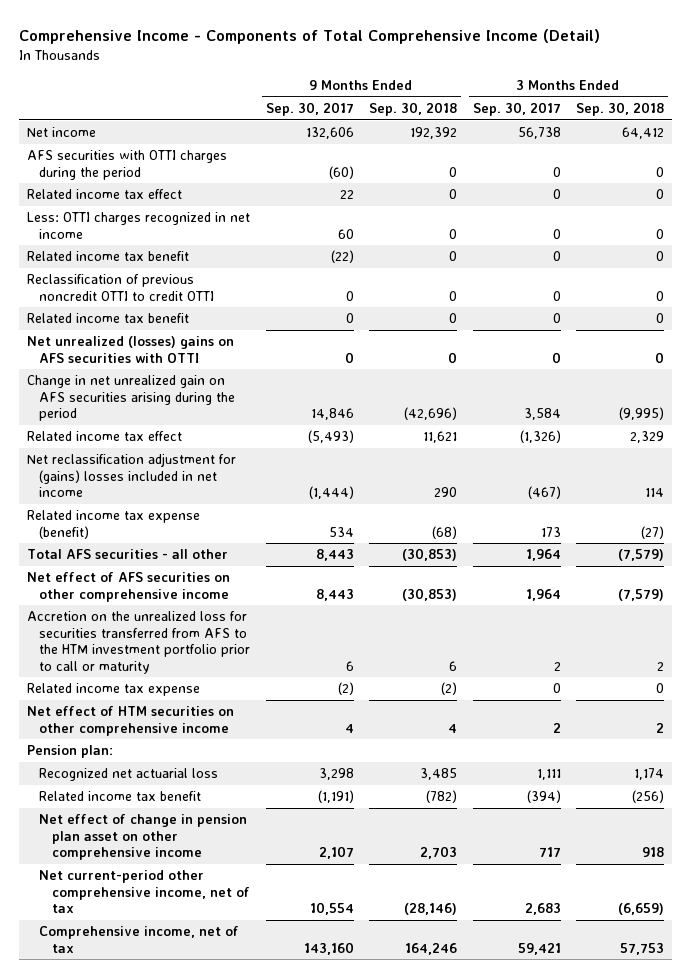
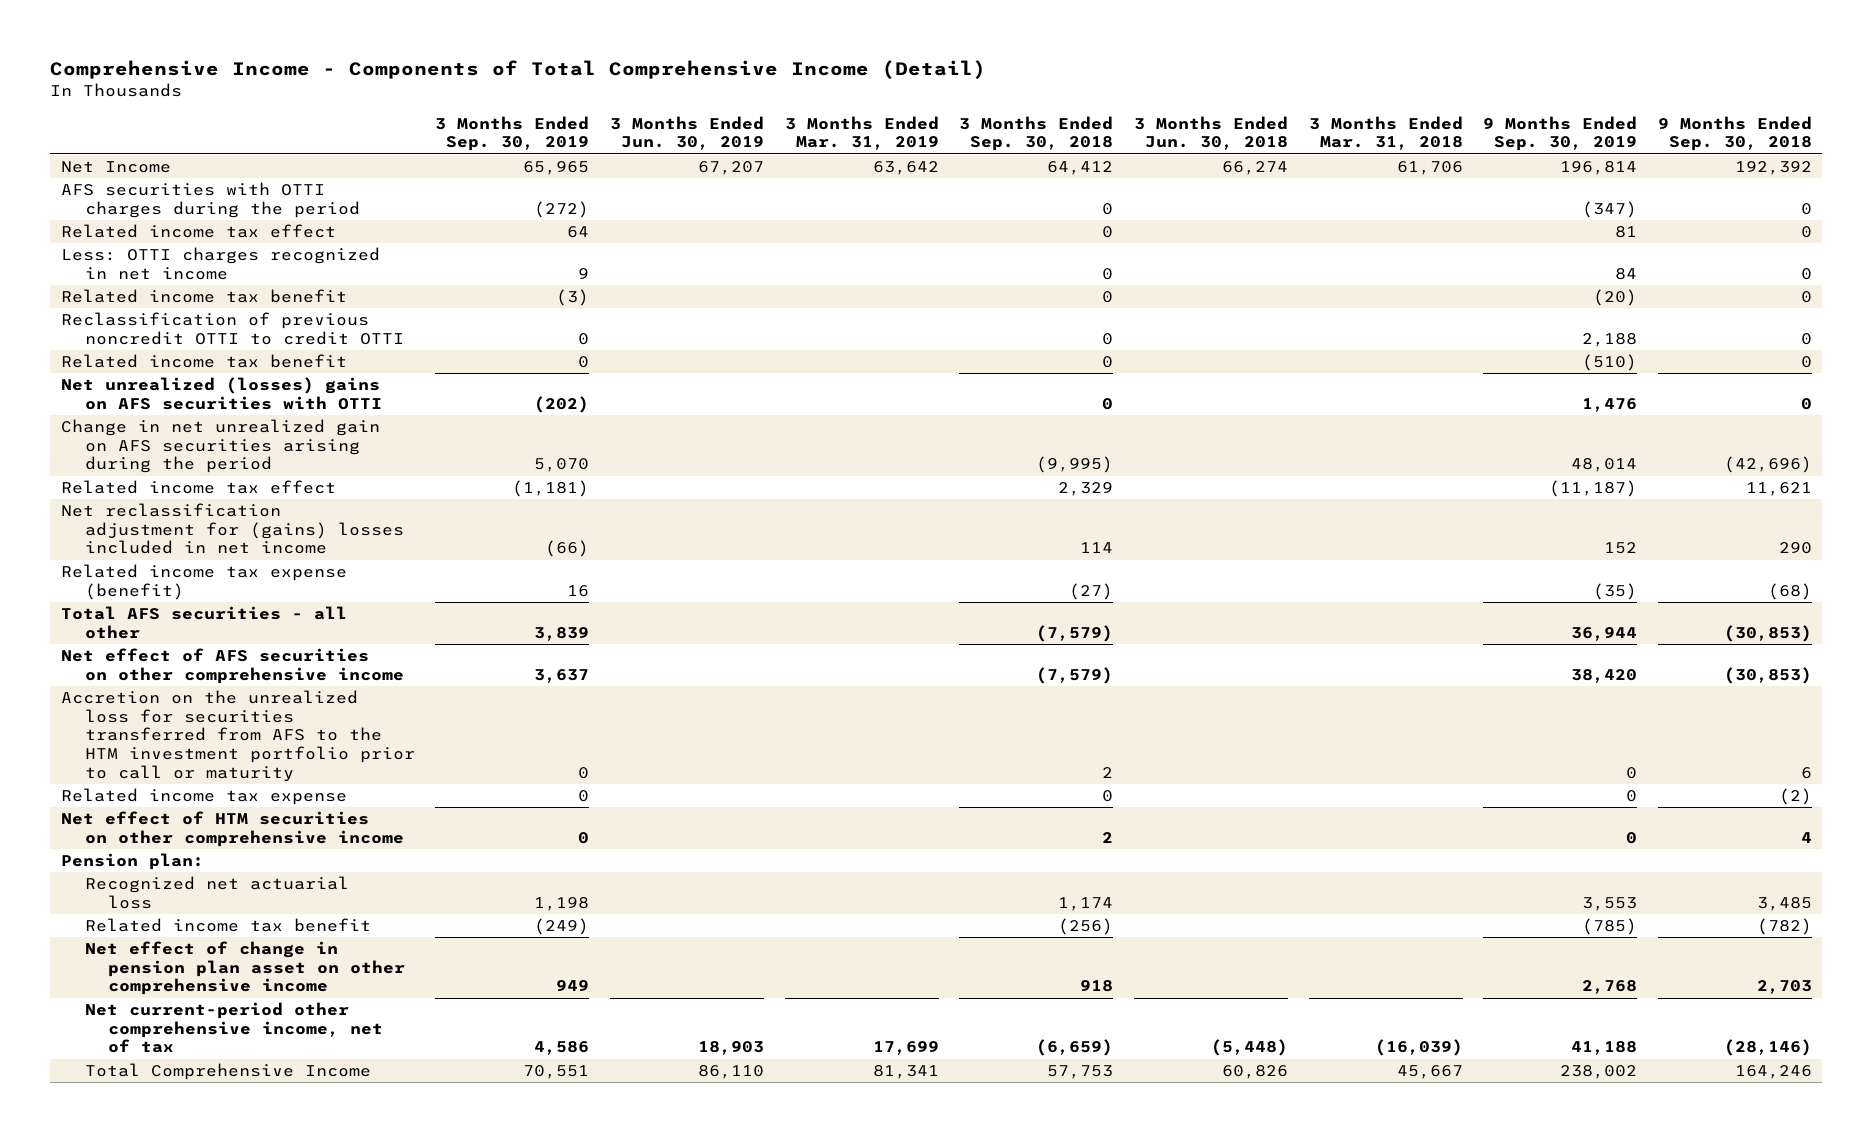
[265,102,354,117] Sep. 30, 2017 -> none
[472,102,561,117] Sep. 30, 2017 -> none
none -> [435,115,590,152] 3 Months Ended Sep. 30, 2019
none -> [609,115,764,151] 3 Months Ended Jun. 30, 2019
none -> [784,115,939,151] 3 Months Ended Mar. 31, 2019
none -> [1133,115,1288,151] 3 Months Ended Jun. 30, 2018
none -> [1308,115,1463,151] 3 Months Ended Mar. 31, 2018
none -> [1483,115,1638,152] 9 Months Ended Sep. 30, 2019
[26,127,96,138] Net income -> [60,161,171,174] Net Income
[39,926,240,953] Comprehensive income, net of tax -> [84,1063,371,1081] Total Comprehensive Income

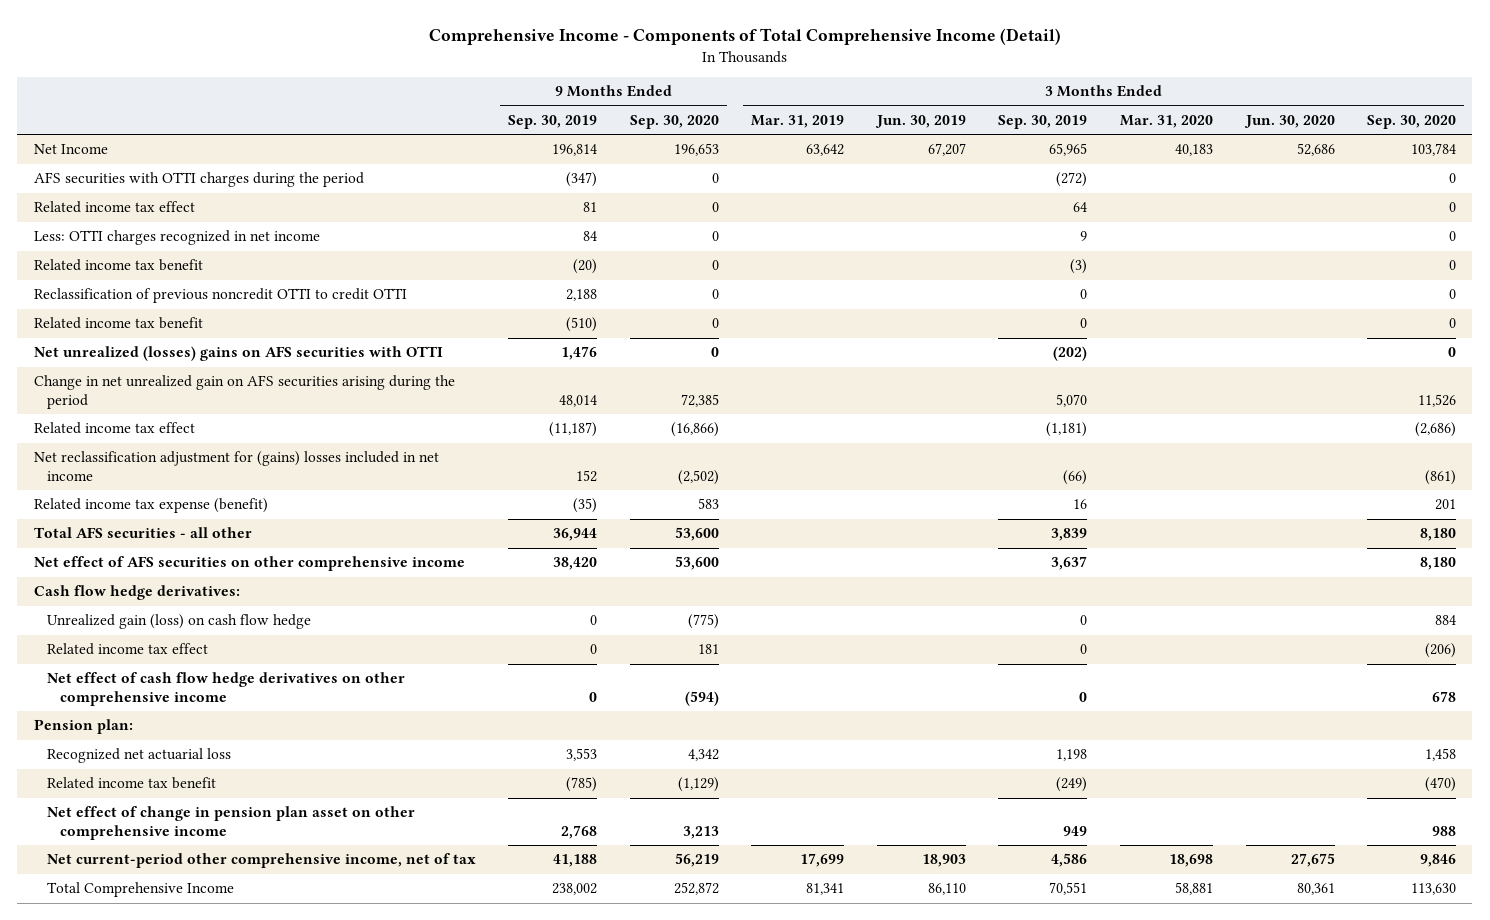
[959,115,1114,152] 3 Months Ended Sep. 30, 2018 -> none
[1133,115,1288,151] 3 Months Ended Jun. 30, 2018 -> none
[1308,115,1463,151] 3 Months Ended Mar. 31, 2018 -> none
[1657,115,1812,152] 9 Months Ended Sep. 30, 2018 -> none
none -> [629,114,719,129] Sep. 30, 2020
none -> [1120,114,1214,128] Mar. 31, 2020
none -> [1243,114,1335,128] Jun. 30, 2020
none -> [1367,114,1457,129] Sep. 30, 2020
[60,690,415,782] Accretion on the unrealized loss for securities transferred from AFS to the HTM investment portfolio prior to call or maturity -> none
none -> [33,585,240,601] Cash flow hedge derivatives:
none -> [46,614,311,630] Unrealized gain (loss) on cash flow hedge
[60,788,347,806] Related income tax expense -> [46,643,208,656] Related income tax effect
[60,811,404,847] Net effect of HTM securities on other comprehensive income -> [46,672,405,706] Net effect of cash flow hedge derivatives on other comprehensive income

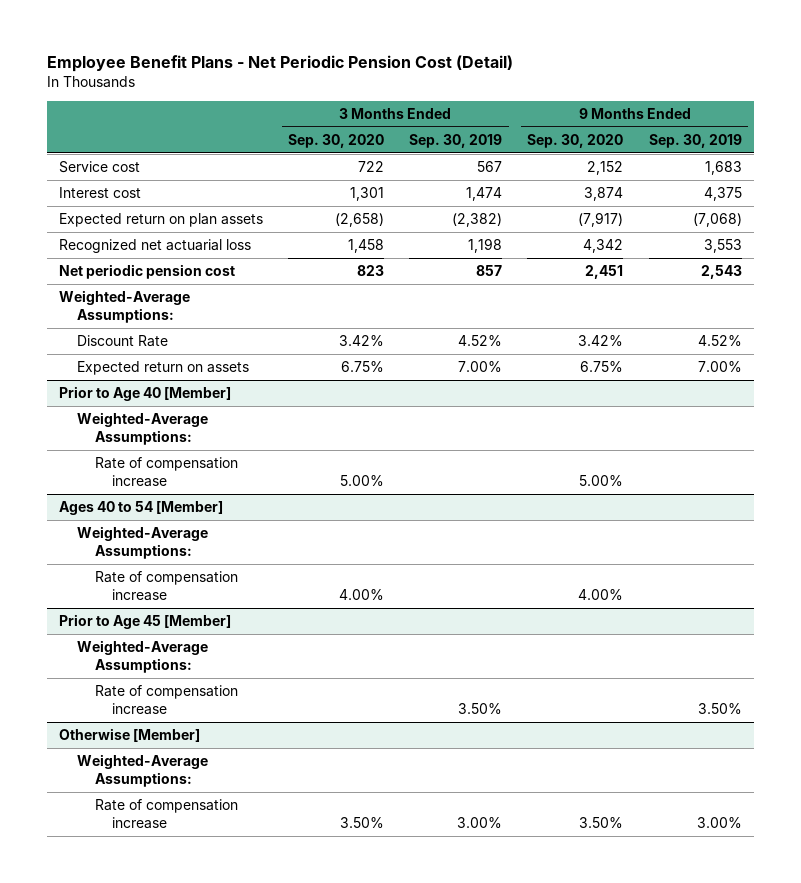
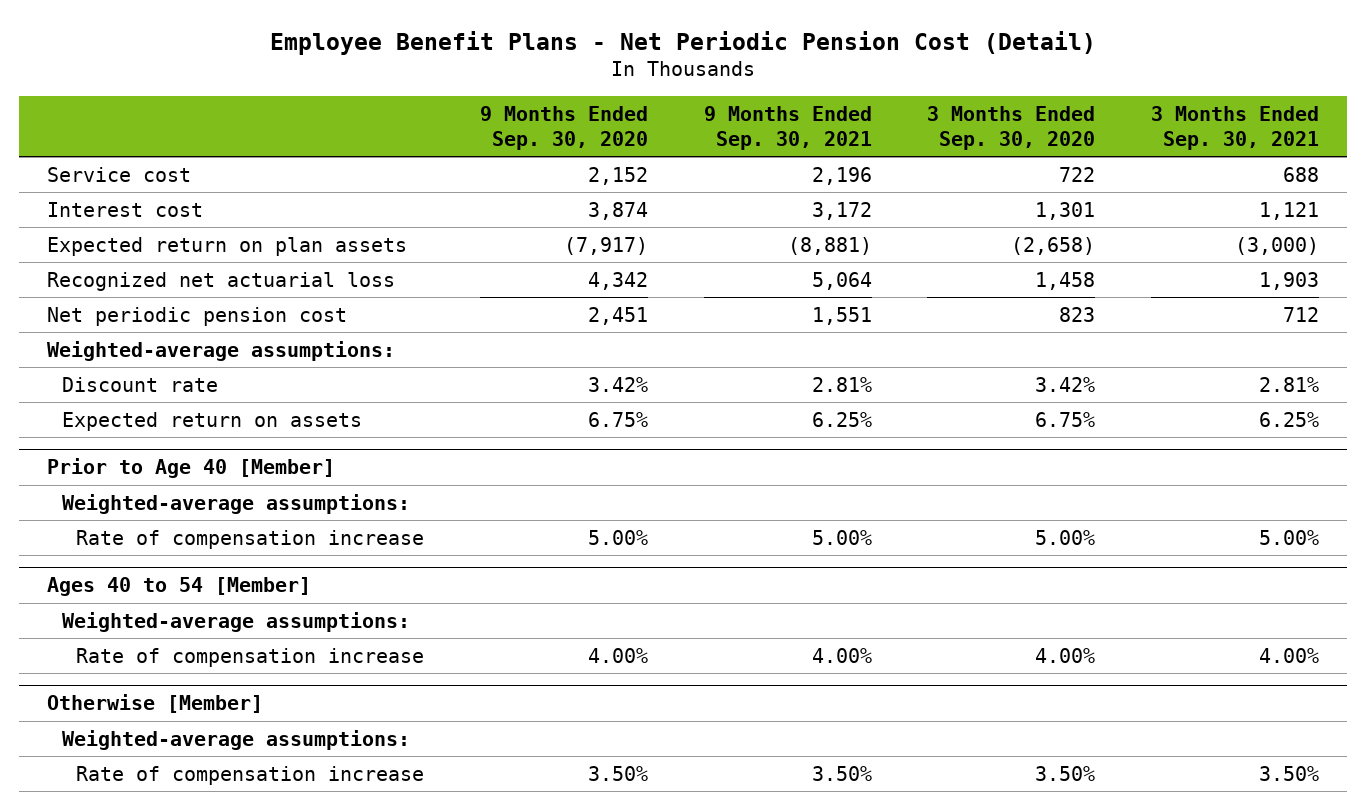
[409,133,503,148] Sep. 30, 2019 -> none
[648,133,742,148] Sep. 30, 2019 -> none
none -> [703,105,872,150] 9 Months Ended Sep. 30, 2021
none -> [1151,105,1320,150] 3 Months Ended Sep. 30, 2021
[59,290,191,323] Weighted-Average Assumptions: -> [47,340,396,361] Weighted-average assumptions:
[76,335,168,348] Discount Rate -> [61,376,218,392] Discount rate
[76,412,208,445] Weighted-Average Assumptions: -> [61,493,410,514] Weighted-average assumptions:
[76,526,208,559] Weighted-Average Assumptions: -> [61,611,410,632] Weighted-average assumptions:
[59,614,232,630] Prior to Age 45 [Member] -> none
[76,640,208,673] Weighted-Average Assumptions: -> none
[94,685,238,715] Rate of compensation increase -> none
[76,754,208,787] Weighted-Average Assumptions: -> [61,729,410,750] Weighted-average assumptions:

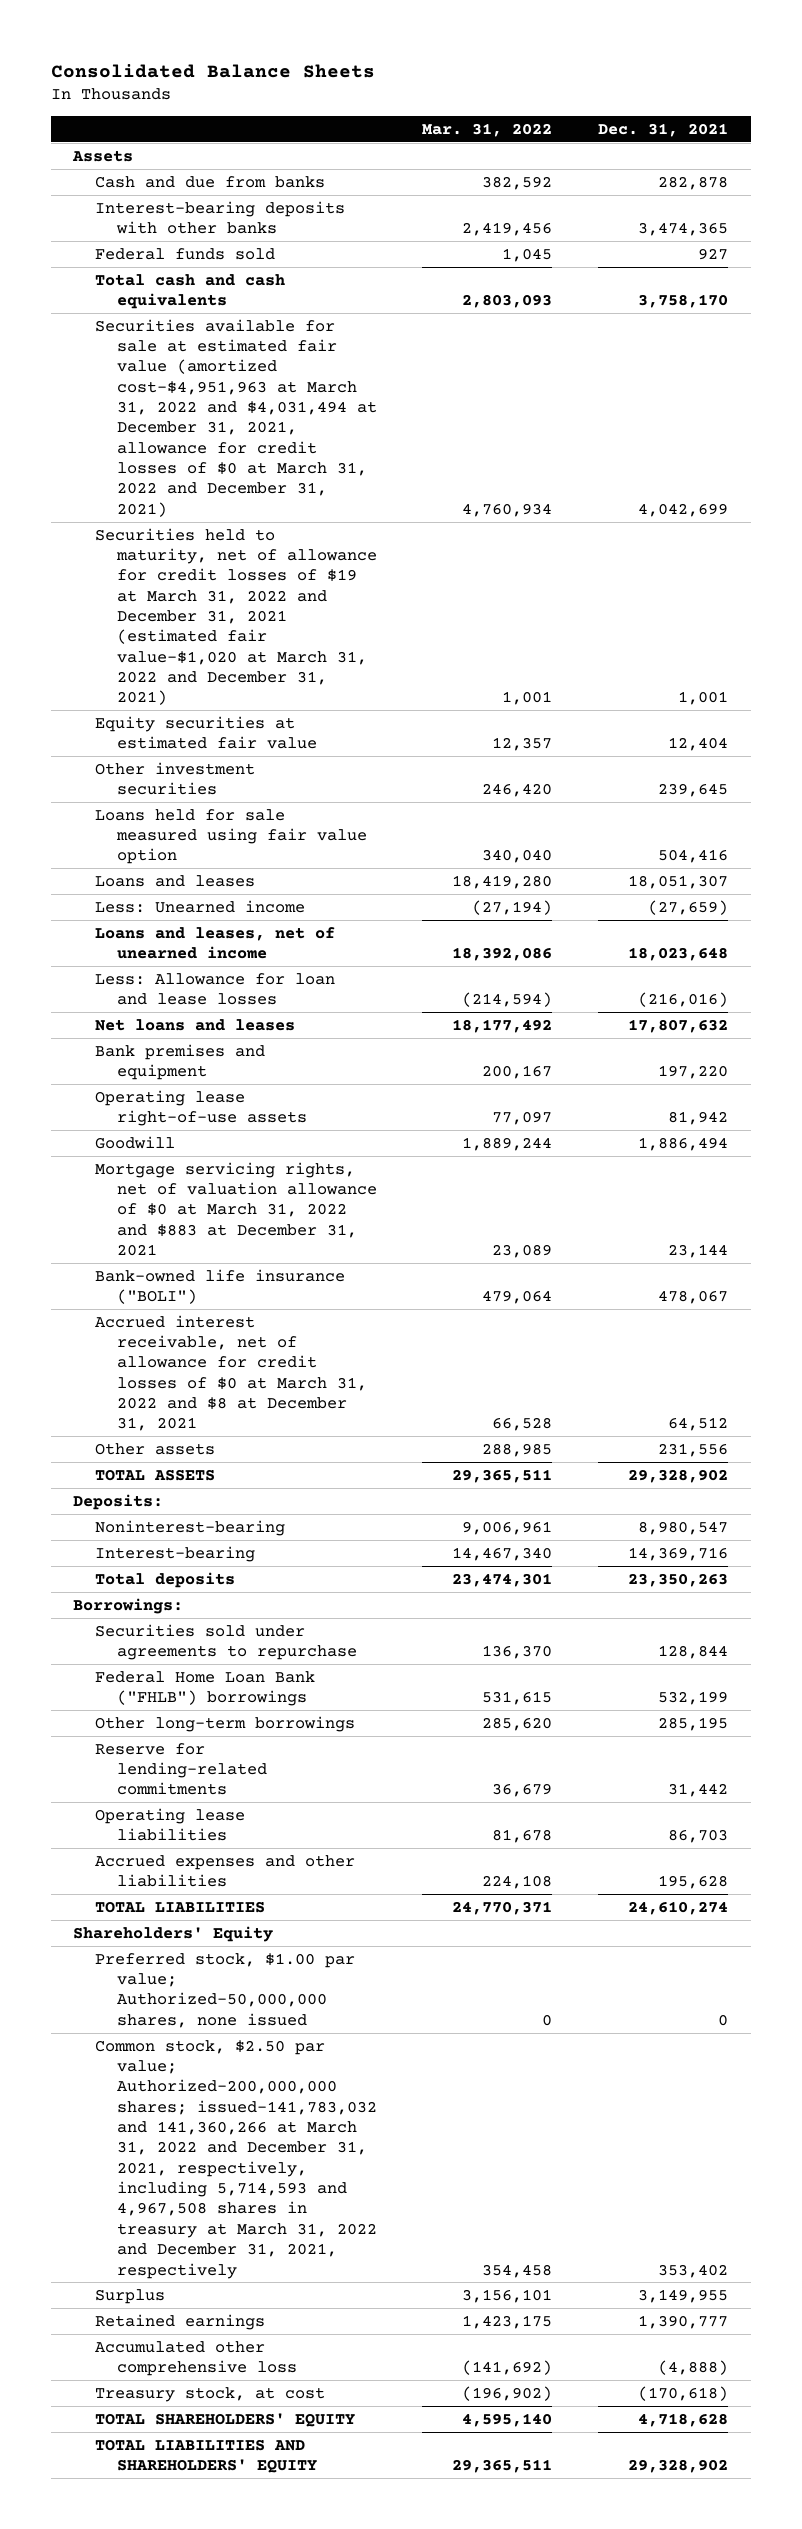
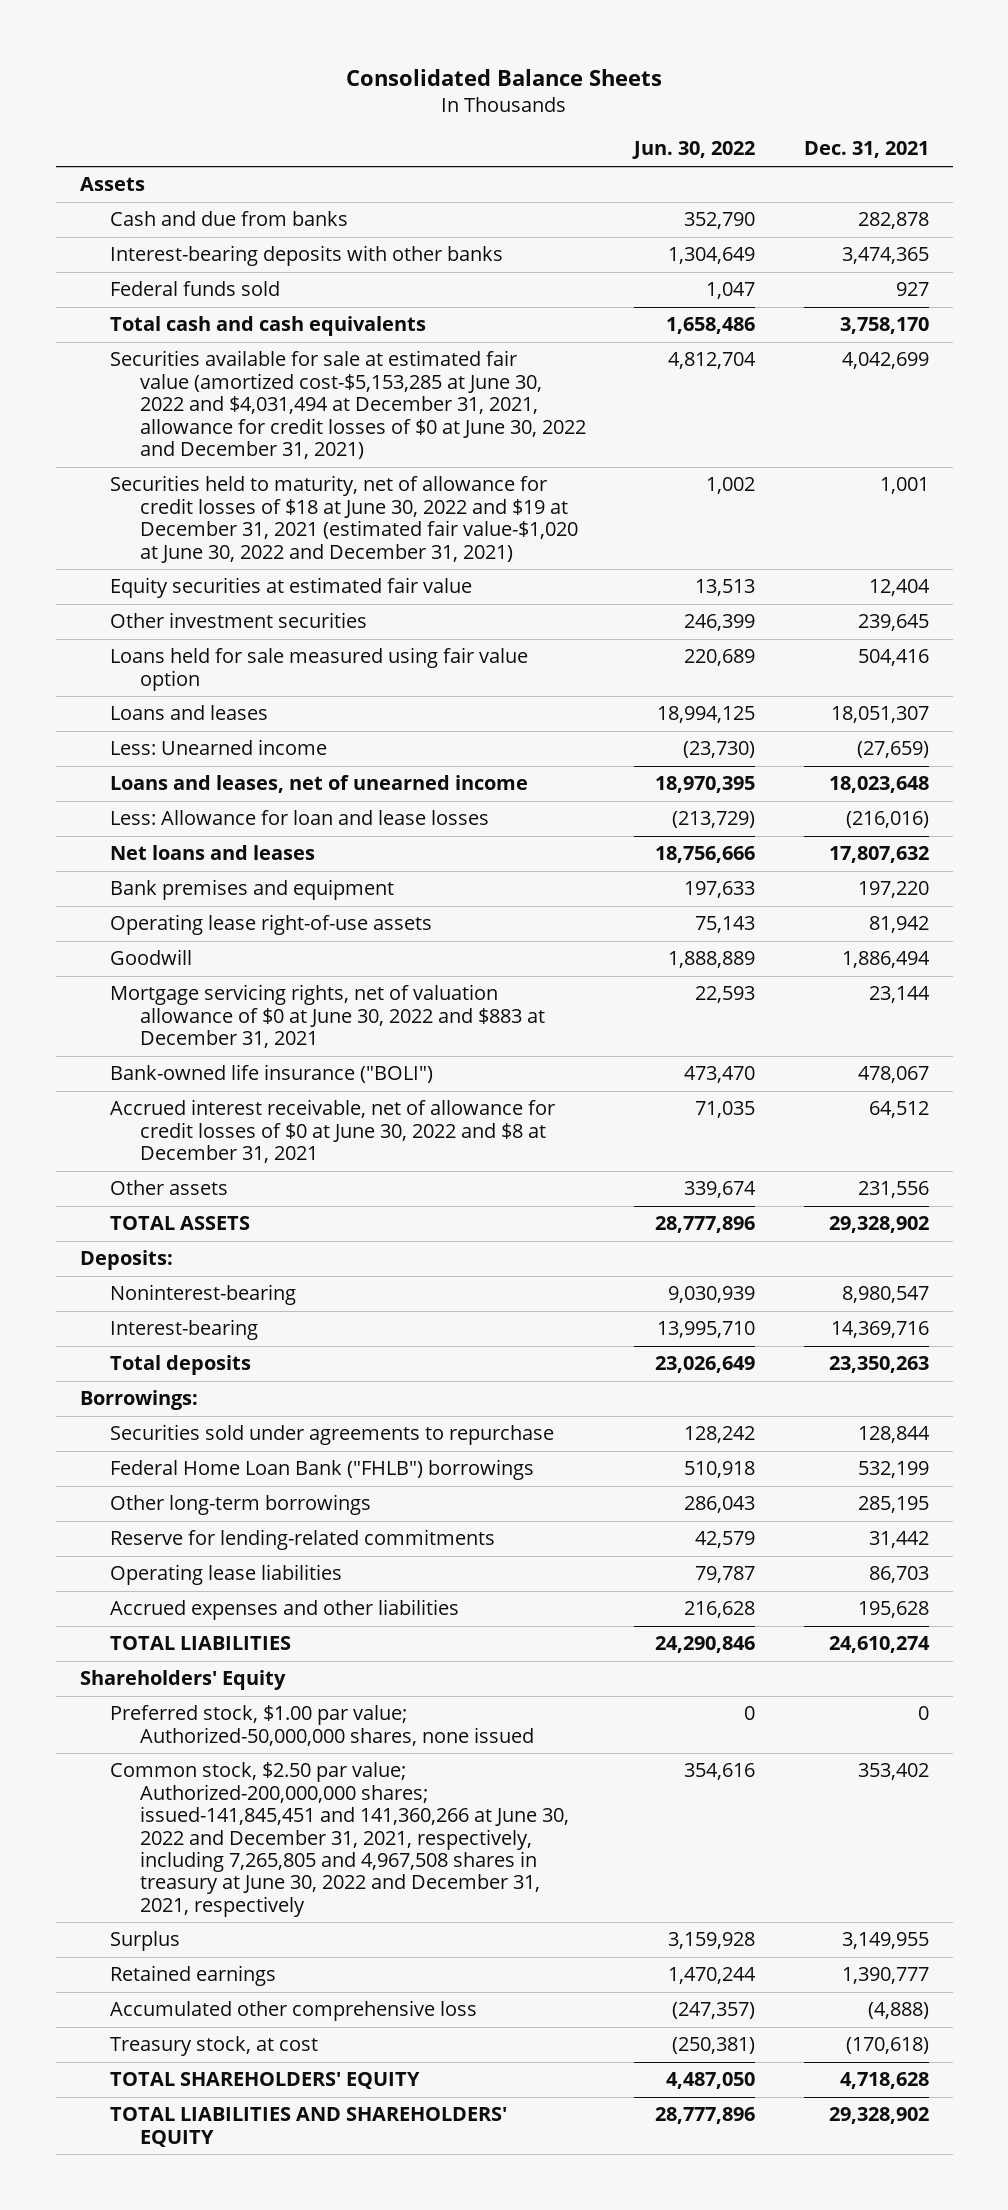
[422,122,553,137] Mar. 31, 2022 -> none
none -> [632,141,756,160] Jun. 30, 2022
[95,318,377,517] Securities available for sale at estimated fair value (amortized cost-$4,951,963 at March 31, 2022 and $4,031,494 at December 31, 2021, allowance for credit losses of $0 at March 31, 2022 and December 31, 2021) -> [109,350,587,459] Securities available for sale at estimated fair value (amortized cost-$5,153,285 at June 30, 2022 and $4,031,494 at December 31, 2021, allowance for credit losses of $0 at June 30, 2022 and December 31, 2021)
[95,527,377,706] Securities held to maturity, net of allowance for credit losses of $19 at March 31, 2022 and December 31, 2021 (estimated fair value-$1,020 at March 31, 2022 and December 31, 2021) -> [109,475,579,563] Securities held to maturity, net of allowance for credit losses of $18 at June 30, 2022 and $19 at December 31, 2021 (estimated fair value-$1,020 at June 30, 2022 and December 31, 2021)
[95,1161,377,1257] Mortgage servicing rights, net of valuation allowance of $0 at March 31, 2022 and $883 at December 31, 2021 -> [109,984,546,1049] Mortgage servicing rights, net of valuation allowance of $0 at June 30, 2022 and $883 at December 31, 2021
[95,1314,367,1432] Accrued interest receivable, net of allowance for credit losses of $0 at March 31, 2022 and $8 at December 31, 2021 -> [109,1099,555,1164] Accrued interest receivable, net of allowance for credit losses of $0 at June 30, 2022 and $8 at December 31, 2021
[95,2039,377,2279] Common stock, $2.50 par value; Authorized-200,000,000 shares; issued-141,783,032 and 141,360,266 at March 31, 2022 and December 31, 2021, respectively, including 5,714,593 and 4,967,508 shares in treasury at March 31, 2022 and December 31, 2021, respectively -> [109,1762,570,1917] Common stock, $2.50 par value; Authorized-200,000,000 shares; issued-141,845,451 and 141,360,266 at June 30, 2022 and December 31, 2021, respectively, including 7,265,805 and 4,967,508 shares in treasury at June 30, 2022 and December 31, 2021, respectively

